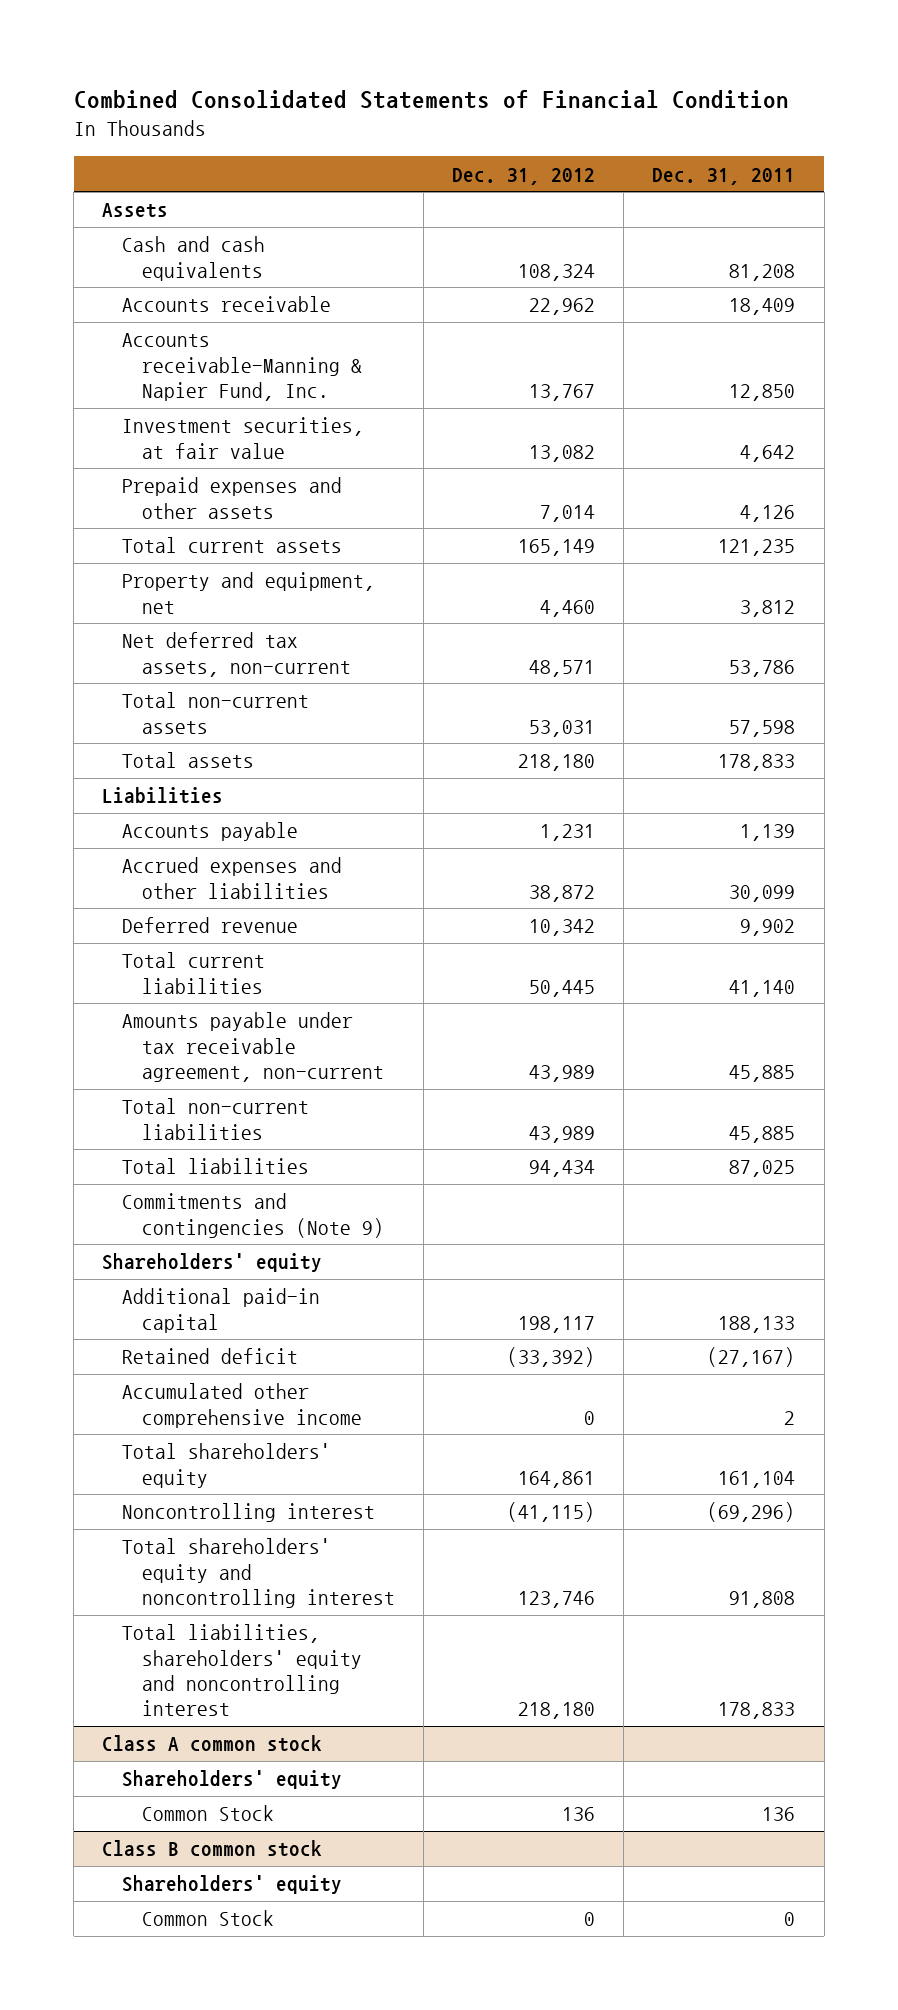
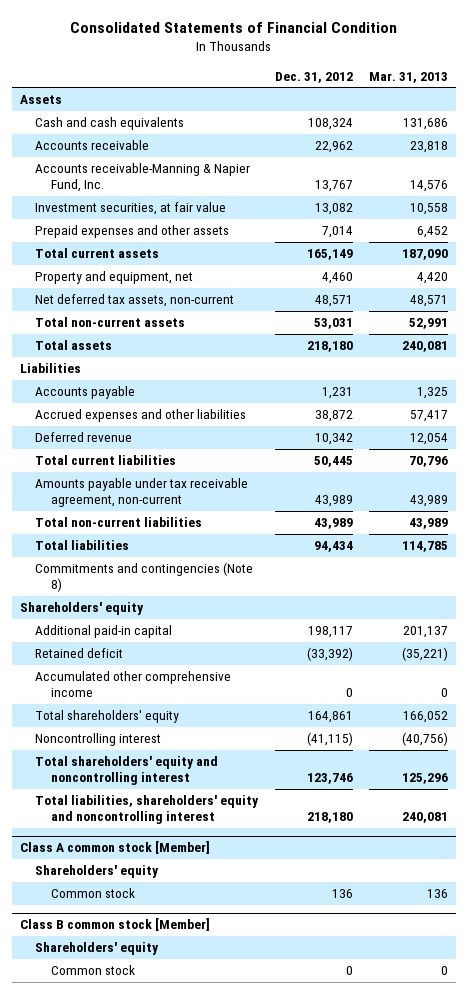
[73,89,789,109] Combined Consolidated Statements of Financial Condition -> [69,21,397,33] Consolidated Statements of Financial Condition
[652,167,796,185] Dec. 31, 2011 -> none
none -> [369,71,449,83] Mar. 31, 2013
[122,1193,384,1238] Commitments and contingencies (Note 9) -> [35,562,254,593] Commitments and contingencies (Note 8)
[102,1735,323,1753] Class A common stock -> [19,841,210,855] Class A common stock [Member]
[141,1805,274,1822] Common Stock -> [50,888,135,899] Common stock
[102,1840,323,1858] Class B common stock -> [19,918,210,932] Class B common stock [Member]
[141,1910,274,1927] Common Stock -> [50,965,135,976] Common stock

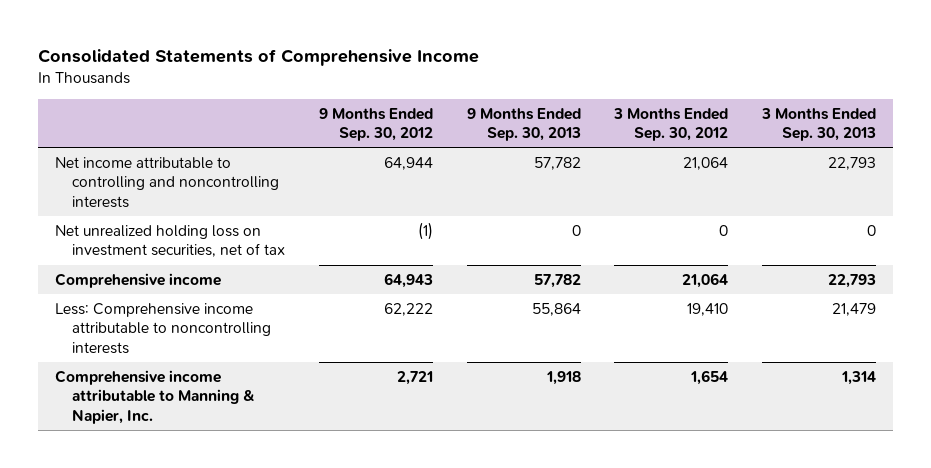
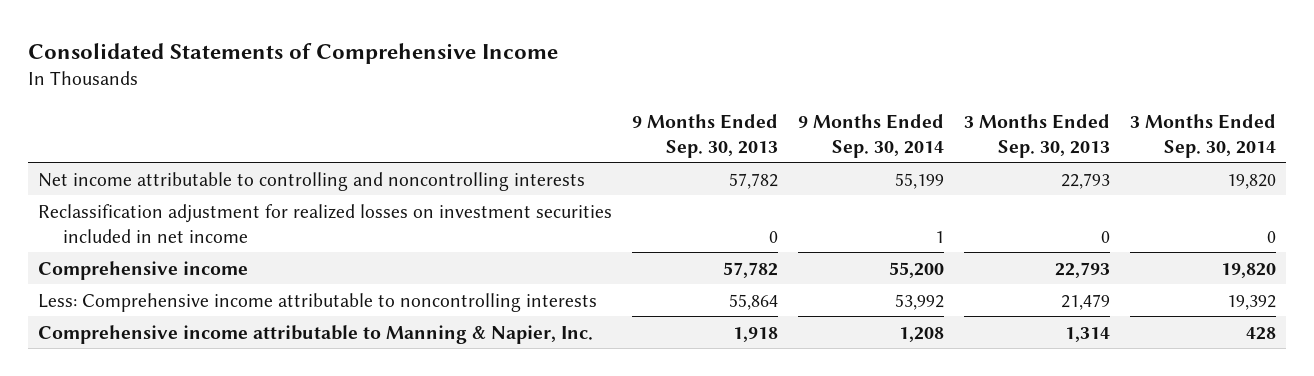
[318,107,433,142] 9 Months Ended Sep. 30, 2012 -> none
[613,107,729,142] 3 Months Ended Sep. 30, 2012 -> none
none -> [797,113,944,158] 9 Months Ended Sep. 30, 2014
none -> [1129,113,1276,158] 3 Months Ended Sep. 30, 2014
[55,224,286,258] Net unrealized holding loss on investment securities, net of tax -> none
none -> [38,203,613,243] Reclassification adjustment for realized losses on investment securities included in net income

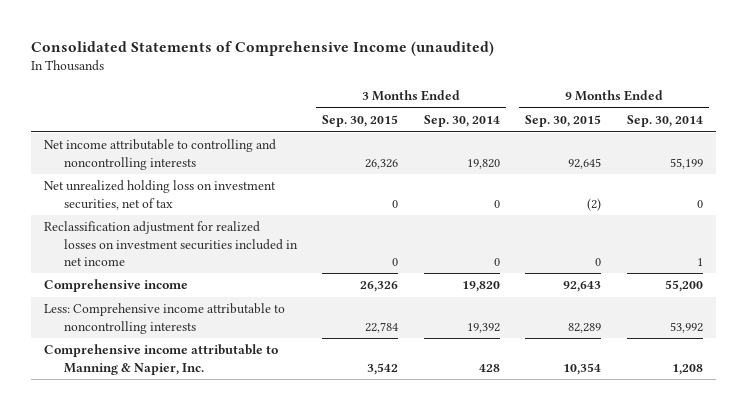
[28,42,559,64] Consolidated Statements of Comprehensive Income -> [31,41,495,57] Consolidated Statements of Comprehensive Income (unaudited)
[631,113,778,158] 9 Months Ended Sep. 30, 2013 -> none
[963,113,1110,158] 3 Months Ended Sep. 30, 2013 -> none
none -> [322,115,399,128] Sep. 30, 2015
none -> [525,115,602,128] Sep. 30, 2015
none -> [44,180,277,210] Net unrealized holding loss on investment securities, net of tax

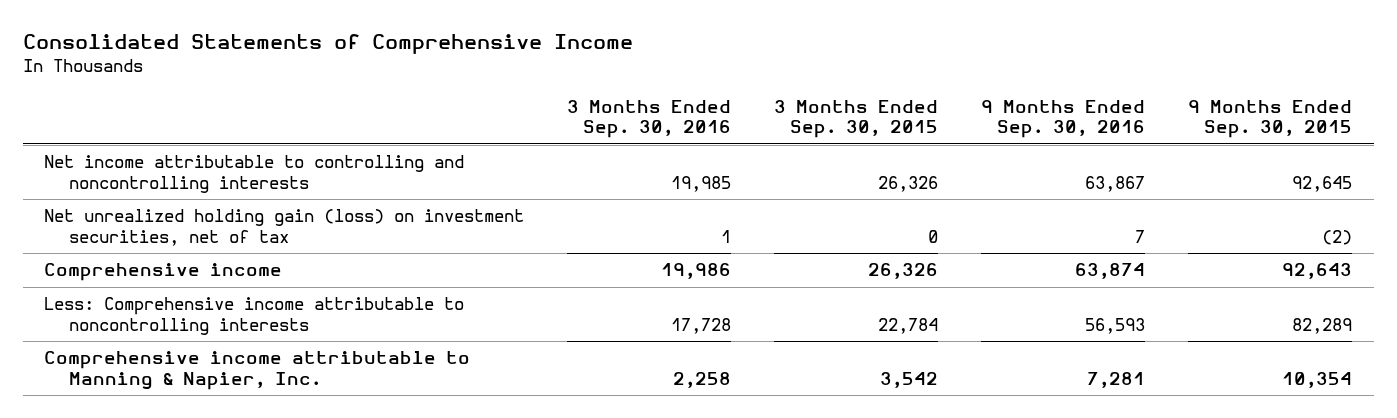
[31,41,495,57] Consolidated Statements of Comprehensive Income (unaudited) -> [22,34,633,55] Consolidated Statements of Comprehensive Income
[423,115,500,128] Sep. 30, 2014 -> none
[626,115,703,128] Sep. 30, 2014 -> none
none -> [567,99,732,139] 3 Months Ended Sep. 30, 2016
none -> [981,99,1146,139] 9 Months Ended Sep. 30, 2016
[44,221,298,266] Reclassification adjustment for realized losses on investment securities included in net income -> none
[44,180,277,210] Net unrealized holding loss on investment securities, net of tax -> [44,209,525,246] Net unrealized holding gain (loss) on investment securities, net of tax

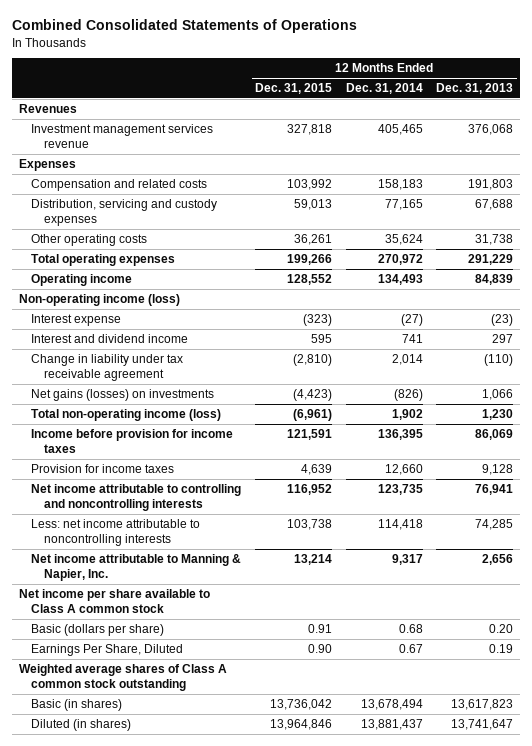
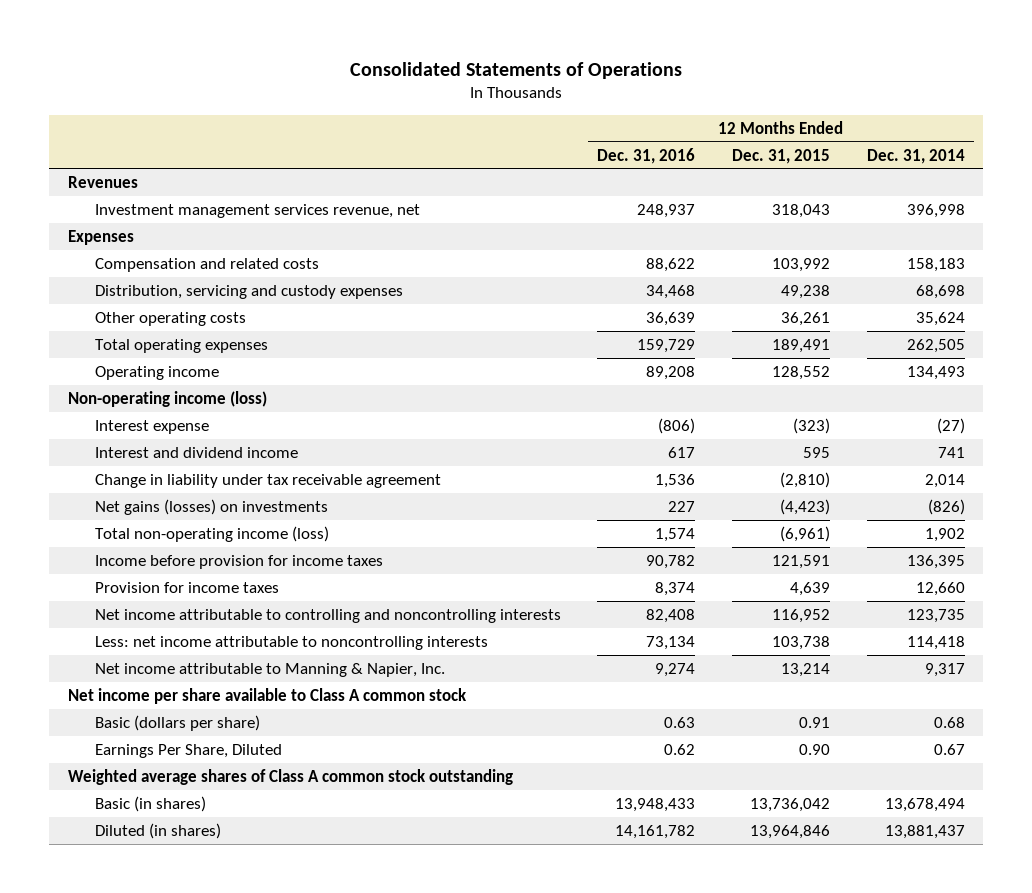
[11,19,357,34] Combined Consolidated Statements of Operations -> [350,61,683,79] Consolidated Statements of Operations
[436,83,514,95] Dec. 31, 2013 -> none
none -> [597,147,696,164] Dec. 31, 2016
[31,123,214,148] Investment management services revenue -> [94,203,420,218] Investment management services revenue, net
[286,123,332,135] 327,818 -> [771,203,830,218] 318,043
[377,123,423,135] 405,465 -> [906,203,965,218] 396,998
[293,198,332,210] 59,013 -> [780,284,830,299] 49,238
[384,198,423,210] 77,165 -> [915,284,965,299] 68,698
[286,253,332,265] 199,266 -> [771,338,830,353] 189,491
[377,253,423,265] 270,972 -> [906,338,965,353] 262,505

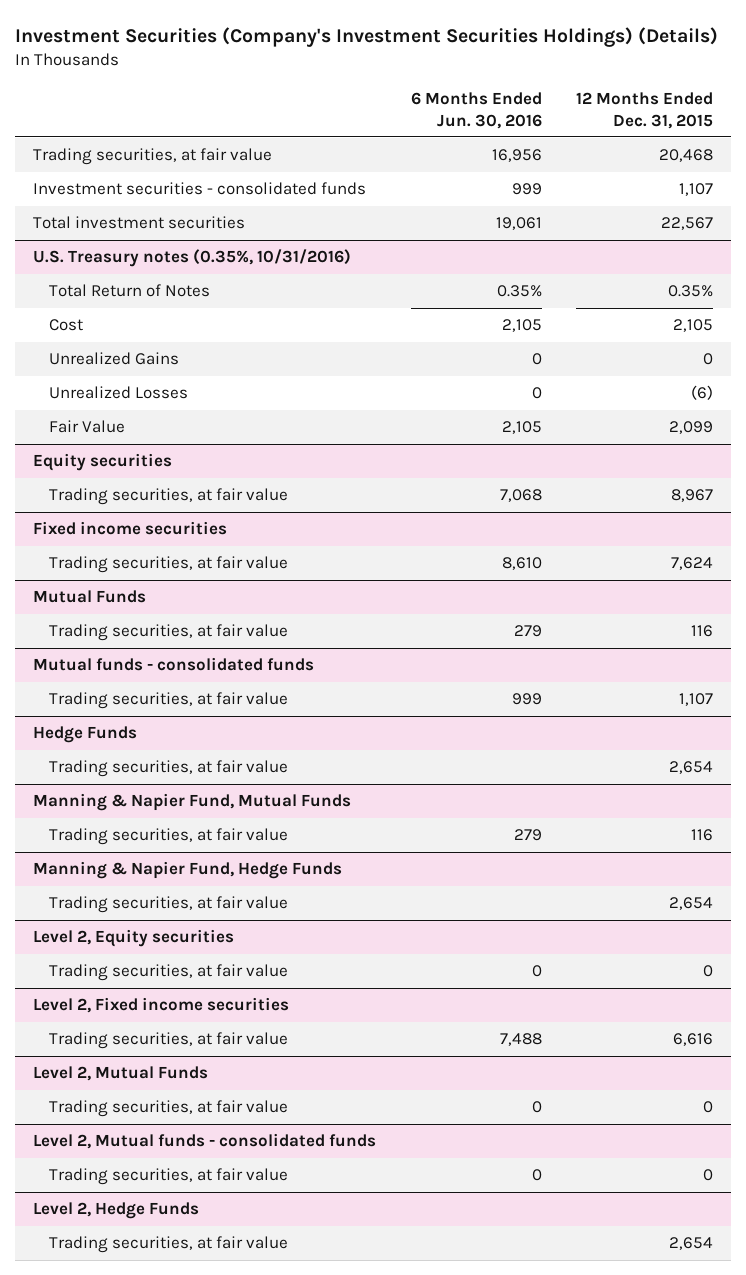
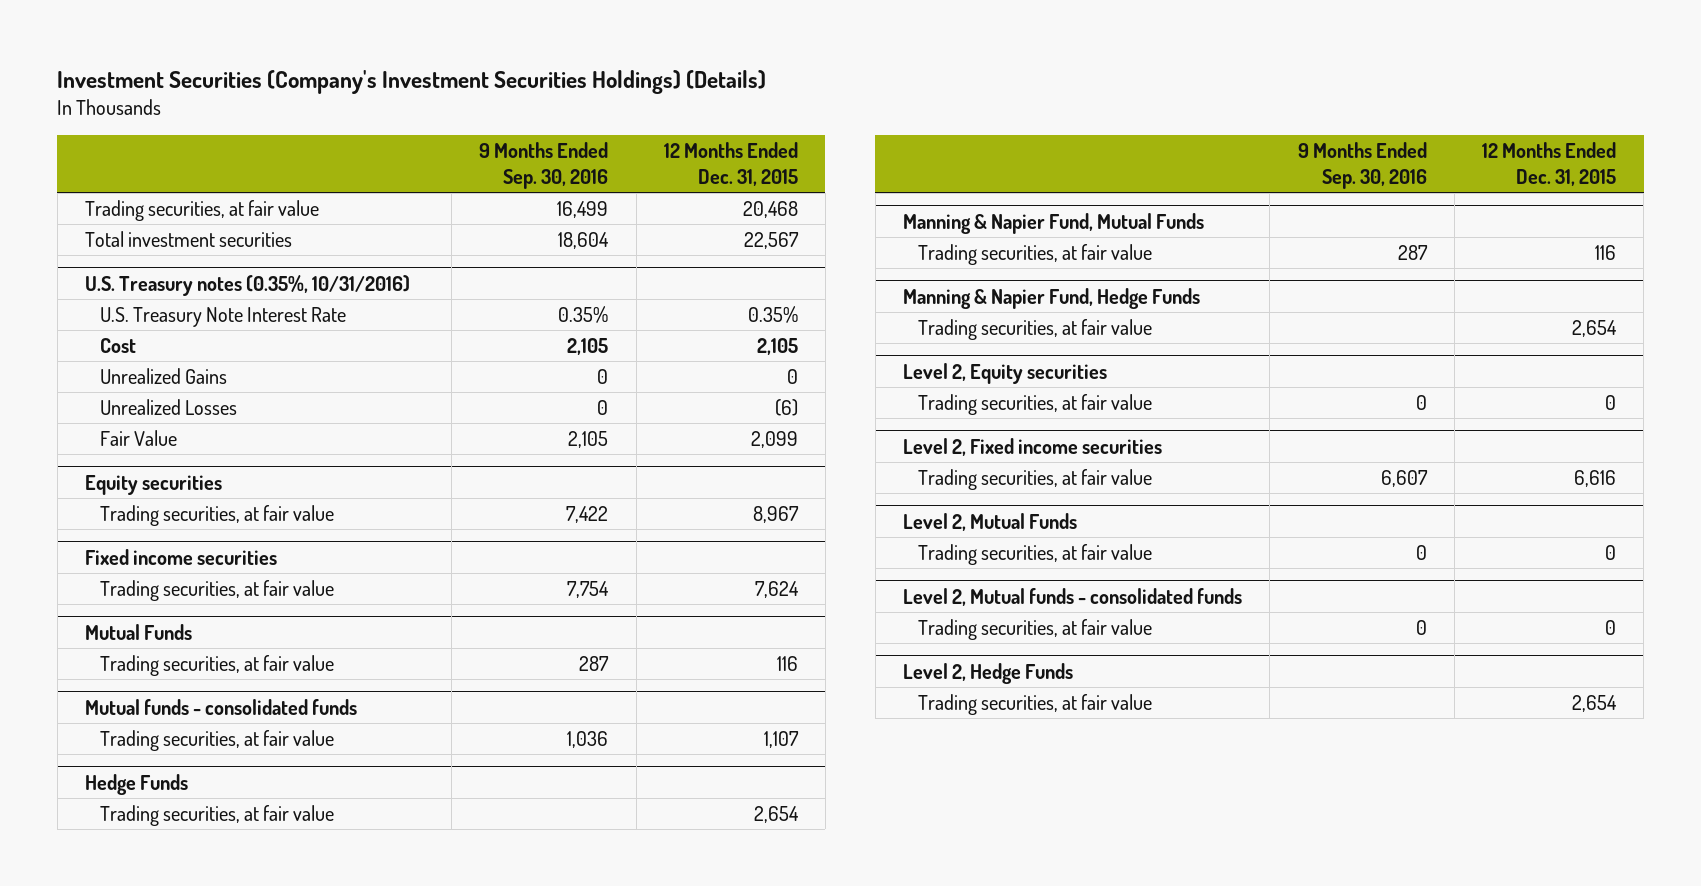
[410,91,542,129] 6 Months Ended Jun. 30, 2016 -> none
none -> [479,142,609,189] 9 Months Ended Sep. 30, 2016
[32,182,366,196] Investment securities - consolidated funds -> none
[48,284,210,298] Total Return of Notes -> none
none -> [100,307,347,328] U.S. Treasury Note Interest Rate

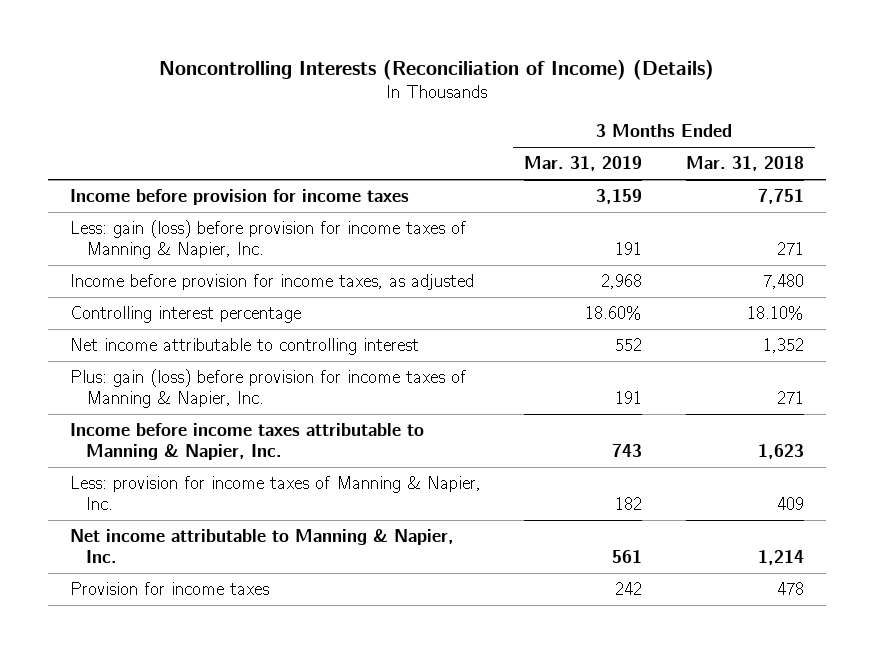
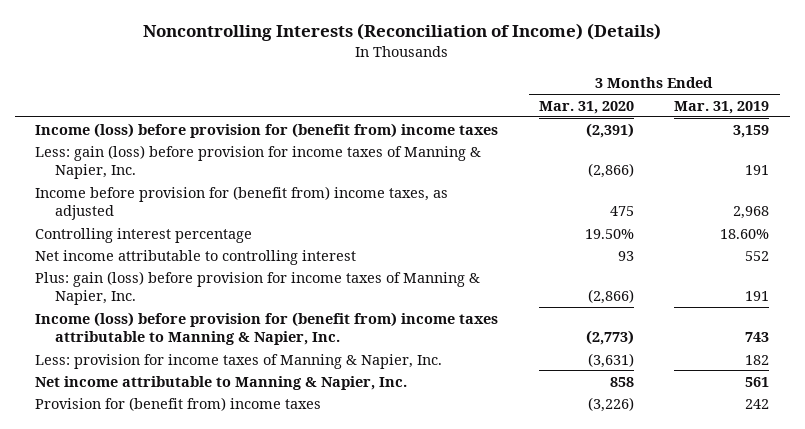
[686,156,805,172] Mar. 31, 2018 -> none
none -> [538,100,634,114] Mar. 31, 2020
[69,188,409,205] Income before provision for income taxes -> [35,122,499,138] Income (loss) before provision for (benefit from) income taxes
[69,273,474,290] Income before provision for income taxes, as adjusted -> [35,185,449,220] Income before provision for (benefit from) income taxes, as adjusted
[69,422,424,461] Income before income taxes attributable to Manning & Napier, Inc. -> [35,311,499,345] Income (loss) before provision for (benefit from) income taxes attributable to Manning & Napier, Inc.
[69,581,269,595] Provision for income taxes -> [35,396,322,411] Provision for (benefit from) income taxes

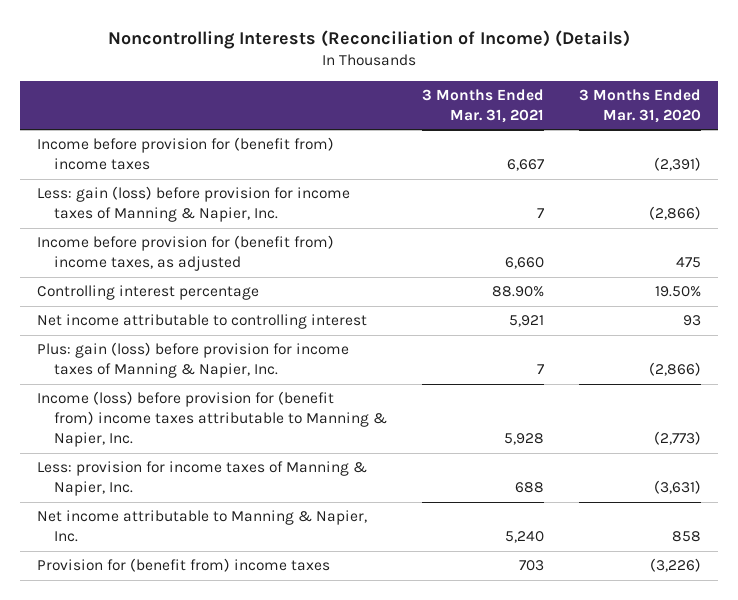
[674,100,770,114] Mar. 31, 2019 -> none
none -> [422,89,545,123] 3 Months Ended Mar. 31, 2021
[35,122,499,138] Income (loss) before provision for (benefit from) income taxes -> [37,137,335,171] Income before provision for (benefit from) income taxes

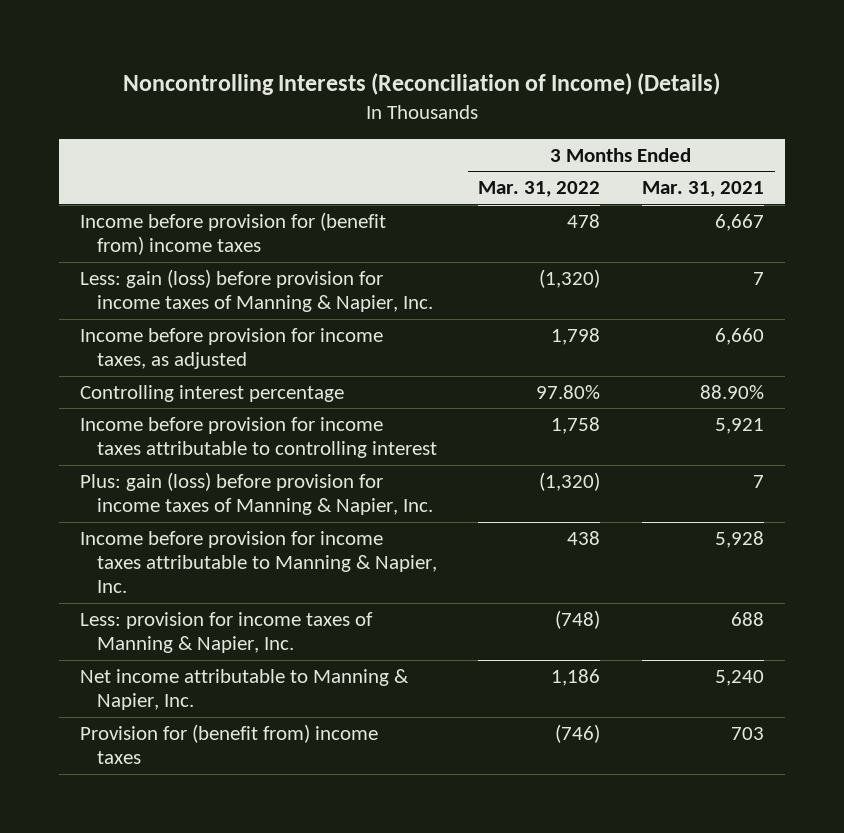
[578,89,701,123] 3 Months Ended Mar. 31, 2020 -> none
none -> [478,181,601,198] Mar. 31, 2022
[37,235,335,272] Income before provision for (benefit from) income taxes, as adjusted -> [79,327,383,370] Income before provision for income taxes, as adjusted
[37,314,368,330] Net income attributable to controlling interest -> [79,416,437,459] Income before provision for income taxes attributable to controlling interest
[37,391,388,447] Income (loss) before provision for (benefit from) income taxes attributable to Manning & Napier, Inc. -> [79,530,437,594] Income before provision for income taxes attributable to Manning & Napier, Inc.

